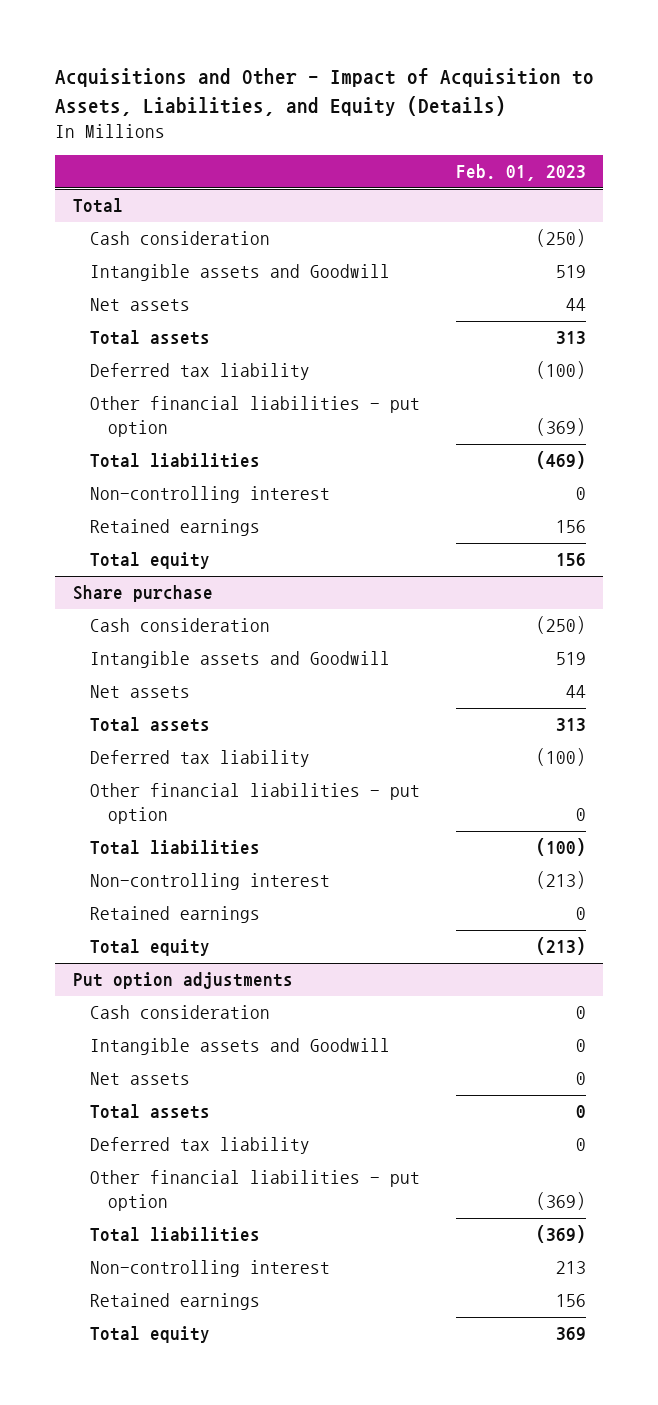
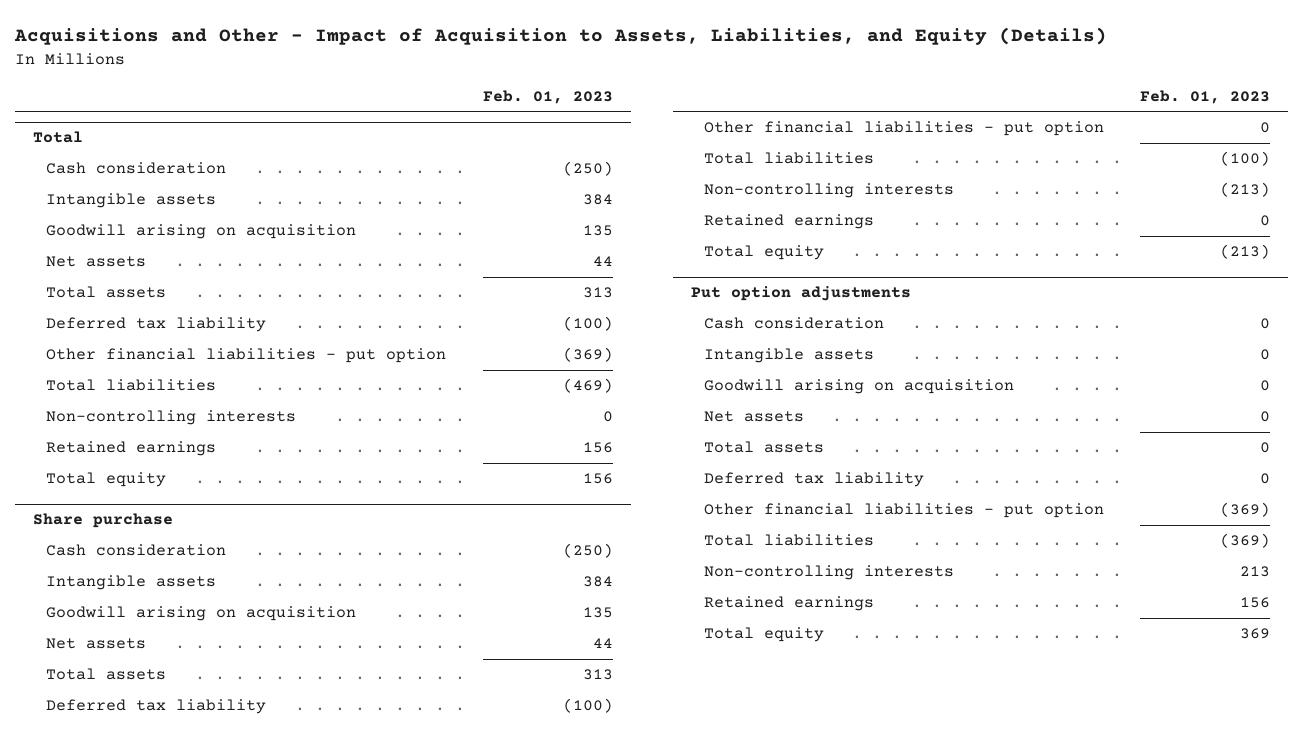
[90,264,391,282] Intangible assets and Goodwill -> [46,193,217,209] Intangible assets
[555,265,586,279] 519 -> [582,194,613,206] 384
none -> [46,224,357,240] Goodwill arising on acquisition
[90,486,331,504] Non-controlling interest -> [46,410,297,426] Non-controlling interests
[90,651,391,669] Intangible assets and Goodwill -> [46,575,217,591] Intangible assets
[555,652,586,666] 519 -> [582,576,613,588] 384
none -> [46,606,357,622] Goodwill arising on acquisition
[90,873,331,891] Non-controlling interest -> [703,183,954,199] Non-controlling interests
[90,1038,391,1056] Intangible assets and Goodwill -> [703,348,874,364] Intangible assets
none -> [703,379,1014,395] Goodwill arising on acquisition
[90,1260,331,1278] Non-controlling interest -> [703,565,954,581] Non-controlling interests

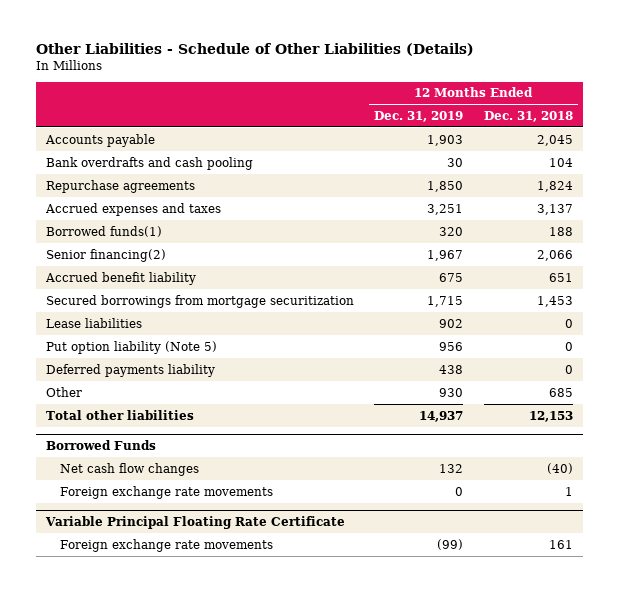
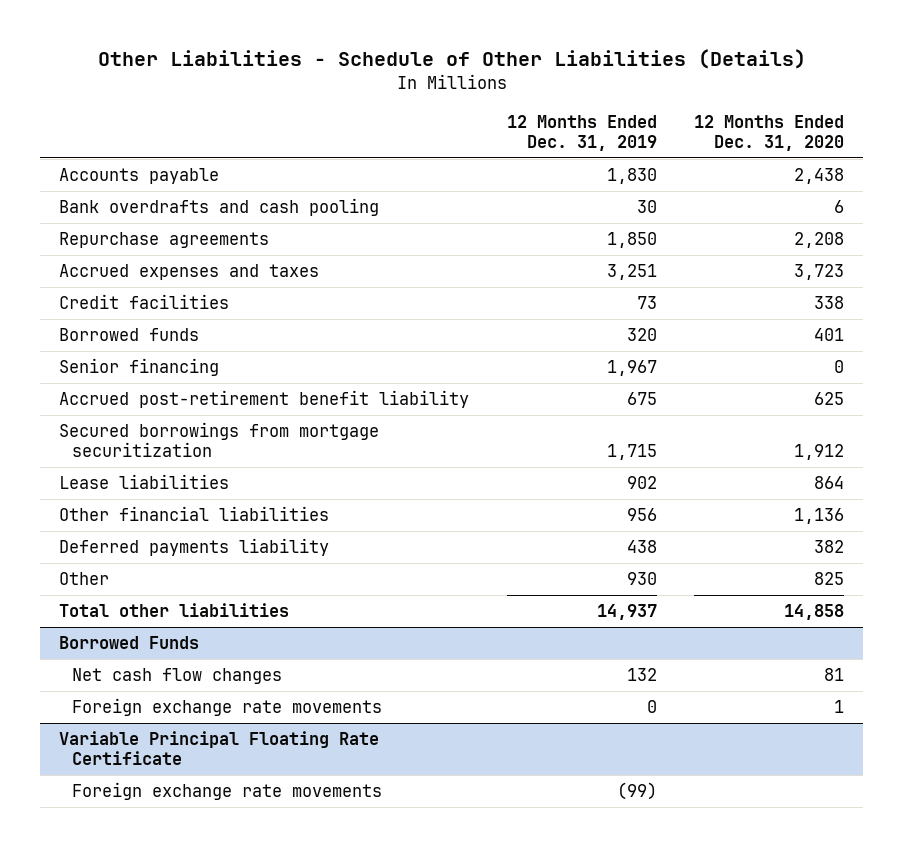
[483,110,573,122] Dec. 31, 2018 -> none
none -> [694,115,845,152] 12 Months Ended Dec. 31, 2020
[427,134,464,146] 1,903 -> [606,168,657,185] 1,830
none -> [58,294,229,310] Credit facilities
[46,225,163,237] Borrowed funds(1) -> [58,328,199,342] Borrowed funds
[46,248,167,262] Senior financing(2) -> [58,358,219,377] Senior financing
[45,271,197,285] Accrued benefit liability -> [58,390,469,409] Accrued post-retirement benefit liability
[46,340,218,354] Put option liability (Note 5) -> [58,506,329,522] Other financial liabilities

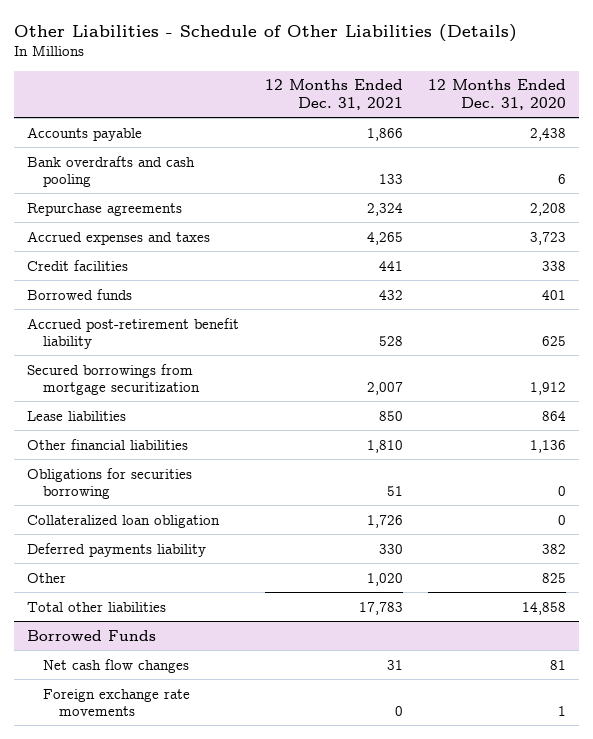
[506,115,657,152] 12 Months Ended Dec. 31, 2019 -> none
none -> [264,79,403,110] 12 Months Ended Dec. 31, 2021
[58,358,219,377] Senior financing -> none
none -> [26,467,192,499] Obligations for securities borrowing
none -> [26,514,220,528] Collateralized loan obligation
[58,731,379,766] Variable Principal Floating Rate Certificate -> none
[71,782,382,801] Foreign exchange rate movements -> none

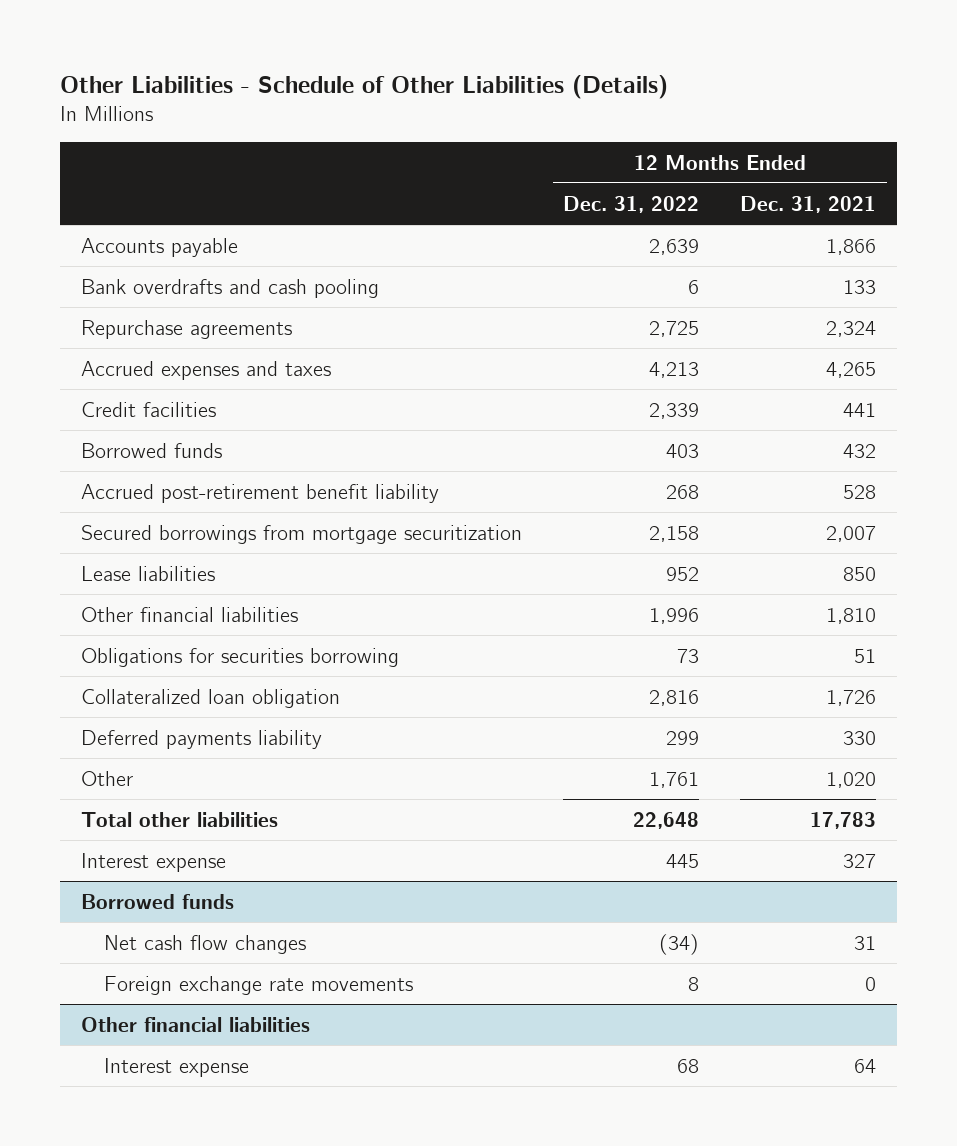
[428,79,567,110] 12 Months Ended Dec. 31, 2020 -> none
none -> [563,195,700,213] Dec. 31, 2022
none -> [80,852,226,872] Interest expense
[26,629,156,641] Borrowed Funds -> [80,893,234,909] Borrowed funds
none -> [80,1016,310,1032] Other financial liabilities
none -> [103,1057,249,1077] Interest expense

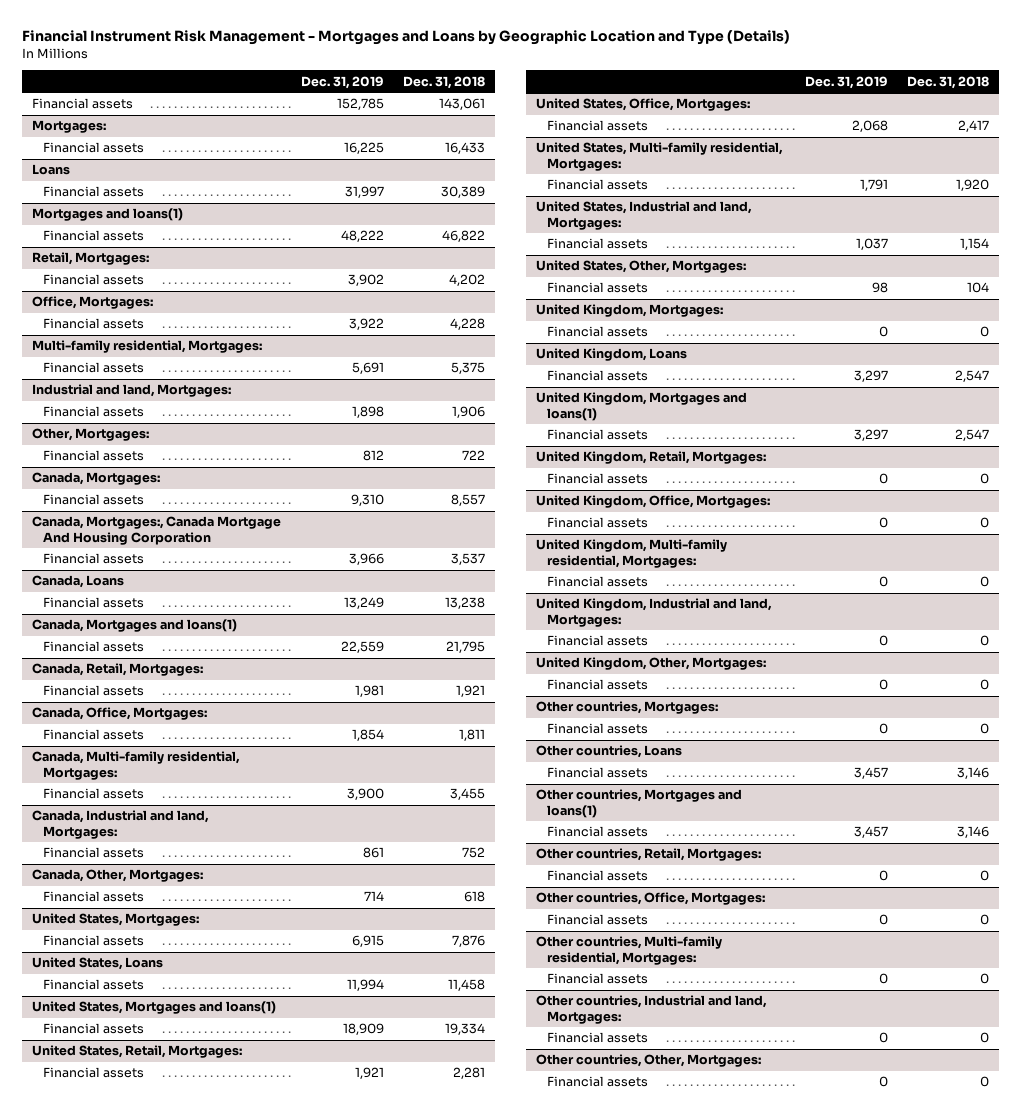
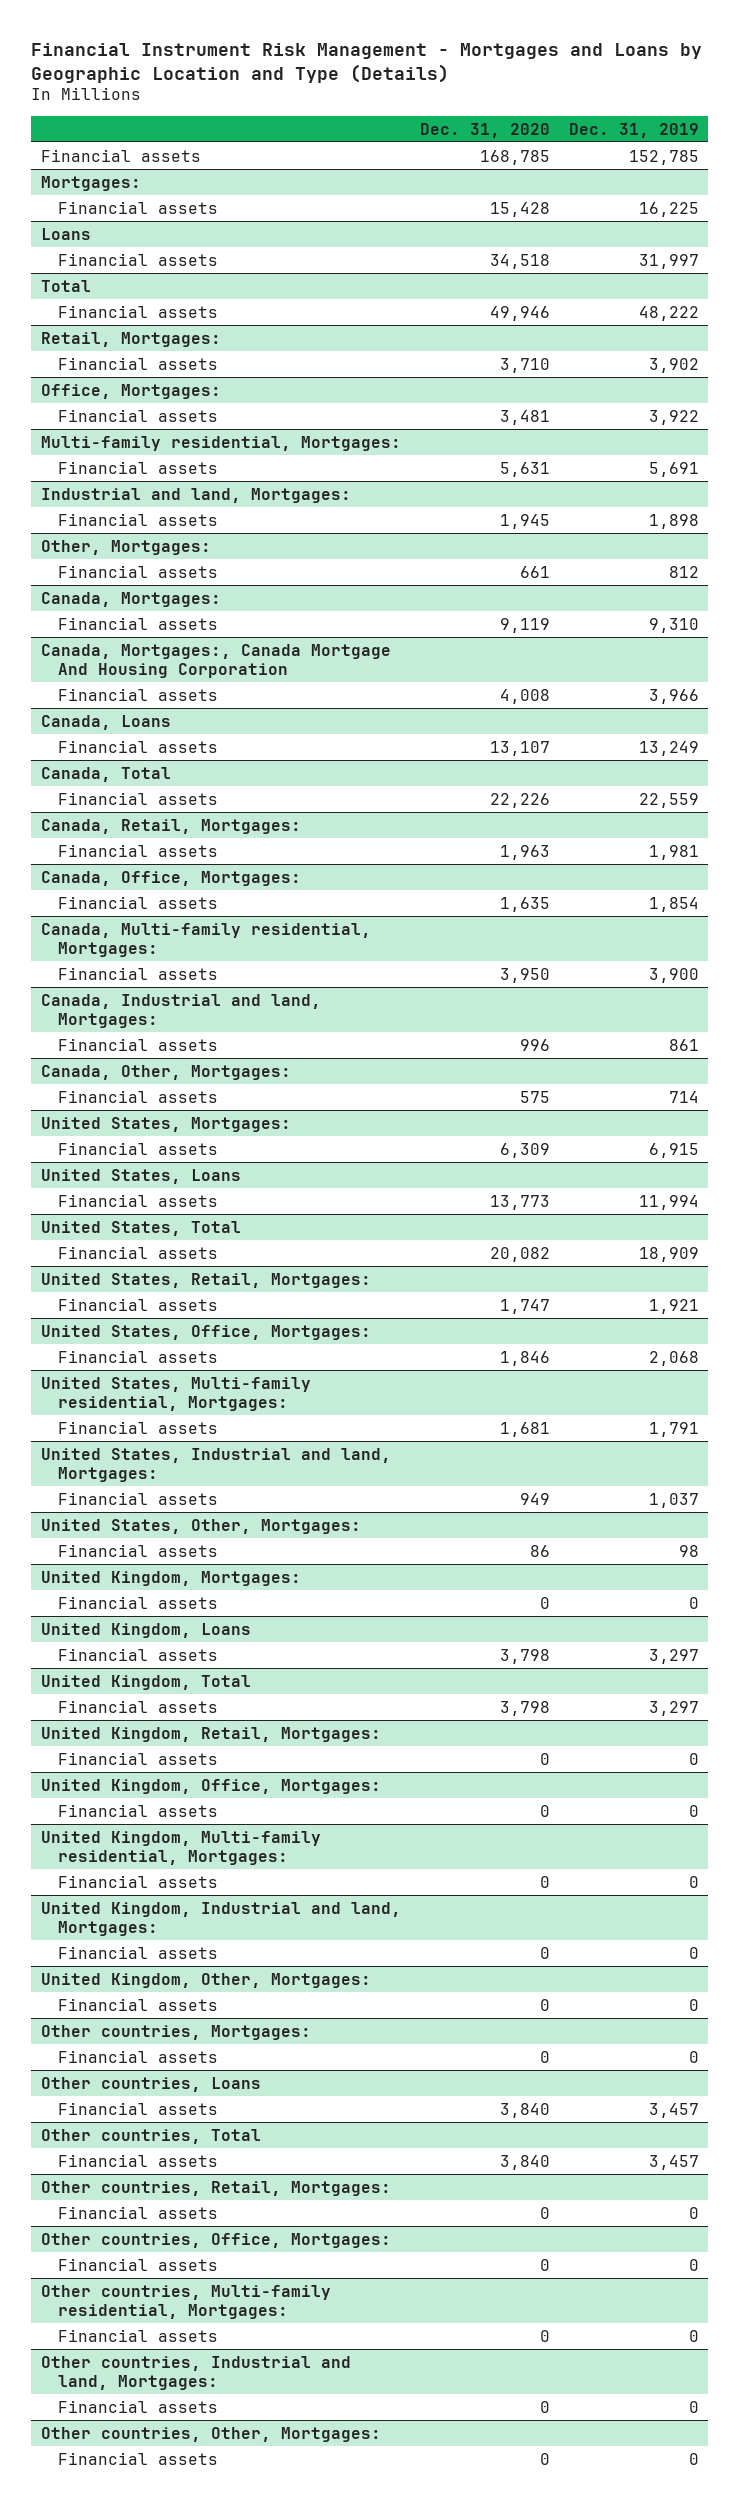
[403,75,486,89] Dec. 31, 2018 -> none
none -> [419,122,550,138] Dec. 31, 2020
[32,208,184,222] Mortgages and loans(1) -> [40,279,91,292] Total
[32,619,238,633] Canada, Mortgages and loans(1) -> none
none -> [40,766,171,782] Canada, Total
[32,1001,277,1015] United States, Mortgages and loans(1) -> none
none -> [40,1220,241,1236] United States, Total
[535,392,747,421] United Kingdom, Mortgages and loans(1) -> none
none -> [40,1674,251,1690] United Kingdom, Total
[535,789,742,818] Other countries, Mortgages and loans(1) -> none
none -> [40,2128,261,2144] Other countries, Total

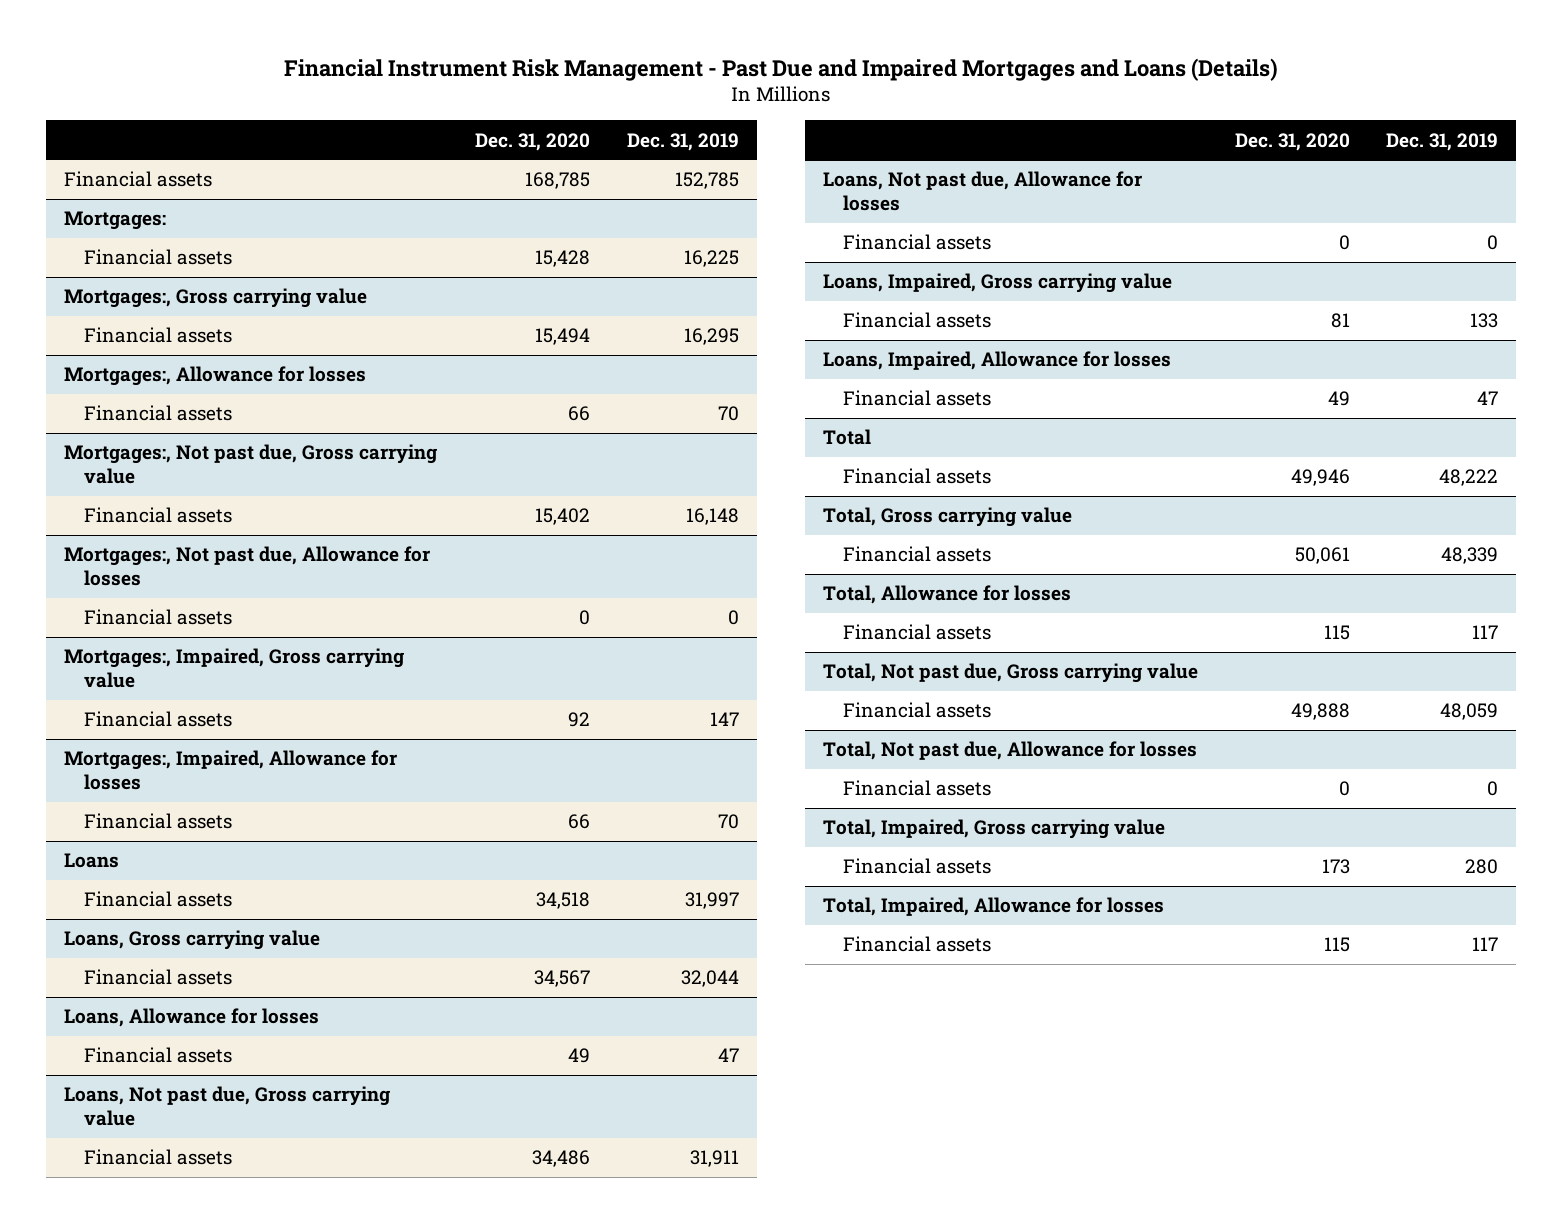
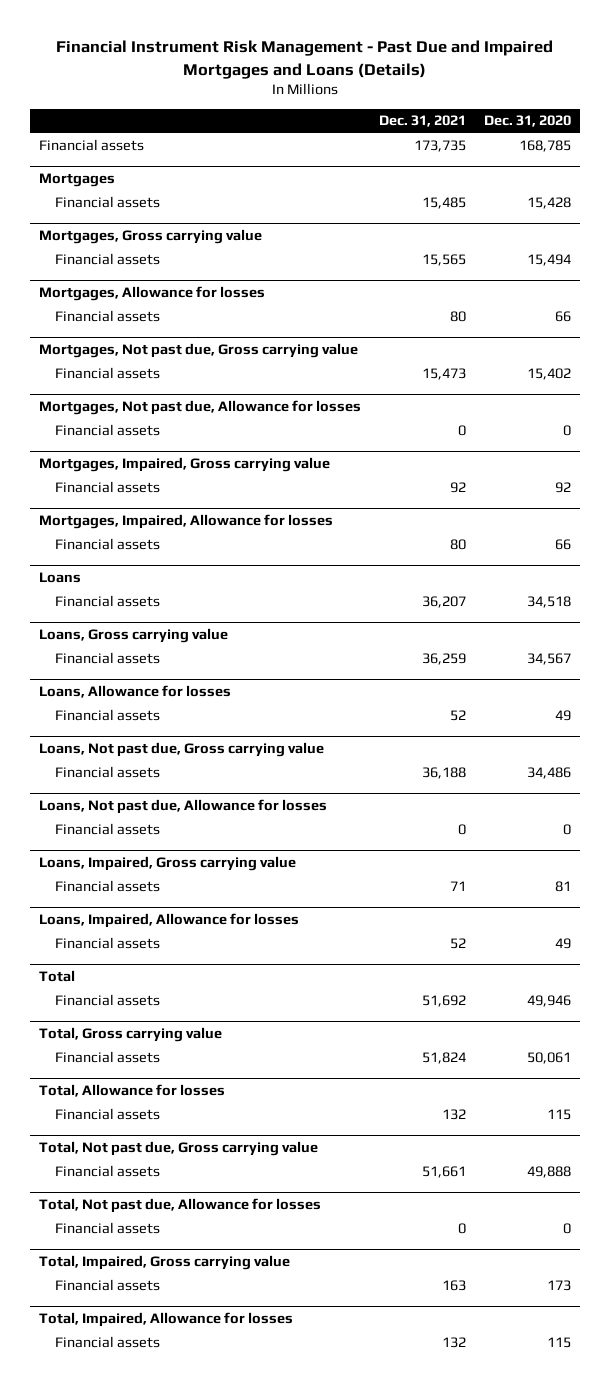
[626,132,739,151] Dec. 31, 2019 -> none
none -> [379,115,467,128] Dec. 31, 2021
[64,211,167,231] Mortgages: -> [38,172,115,187] Mortgages
[64,288,368,309] Mortgages:, Gross carrying value -> [38,228,262,244] Mortgages, Gross carrying value
[64,366,367,387] Mortgages:, Allowance for losses -> [38,285,265,301] Mortgages, Allowance for losses
[64,444,438,485] Mortgages:, Not past due, Gross carrying value -> [38,342,358,358] Mortgages, Not past due, Gross carrying value
[64,546,431,587] Mortgages:, Not past due, Allowance for losses -> [38,399,361,415] Mortgages, Not past due, Allowance for losses
[64,648,405,689] Mortgages:, Impaired, Gross carrying value -> [38,456,330,472] Mortgages, Impaired, Gross carrying value
[64,750,398,791] Mortgages:, Impaired, Allowance for losses -> [38,513,333,529] Mortgages, Impaired, Allowance for losses

